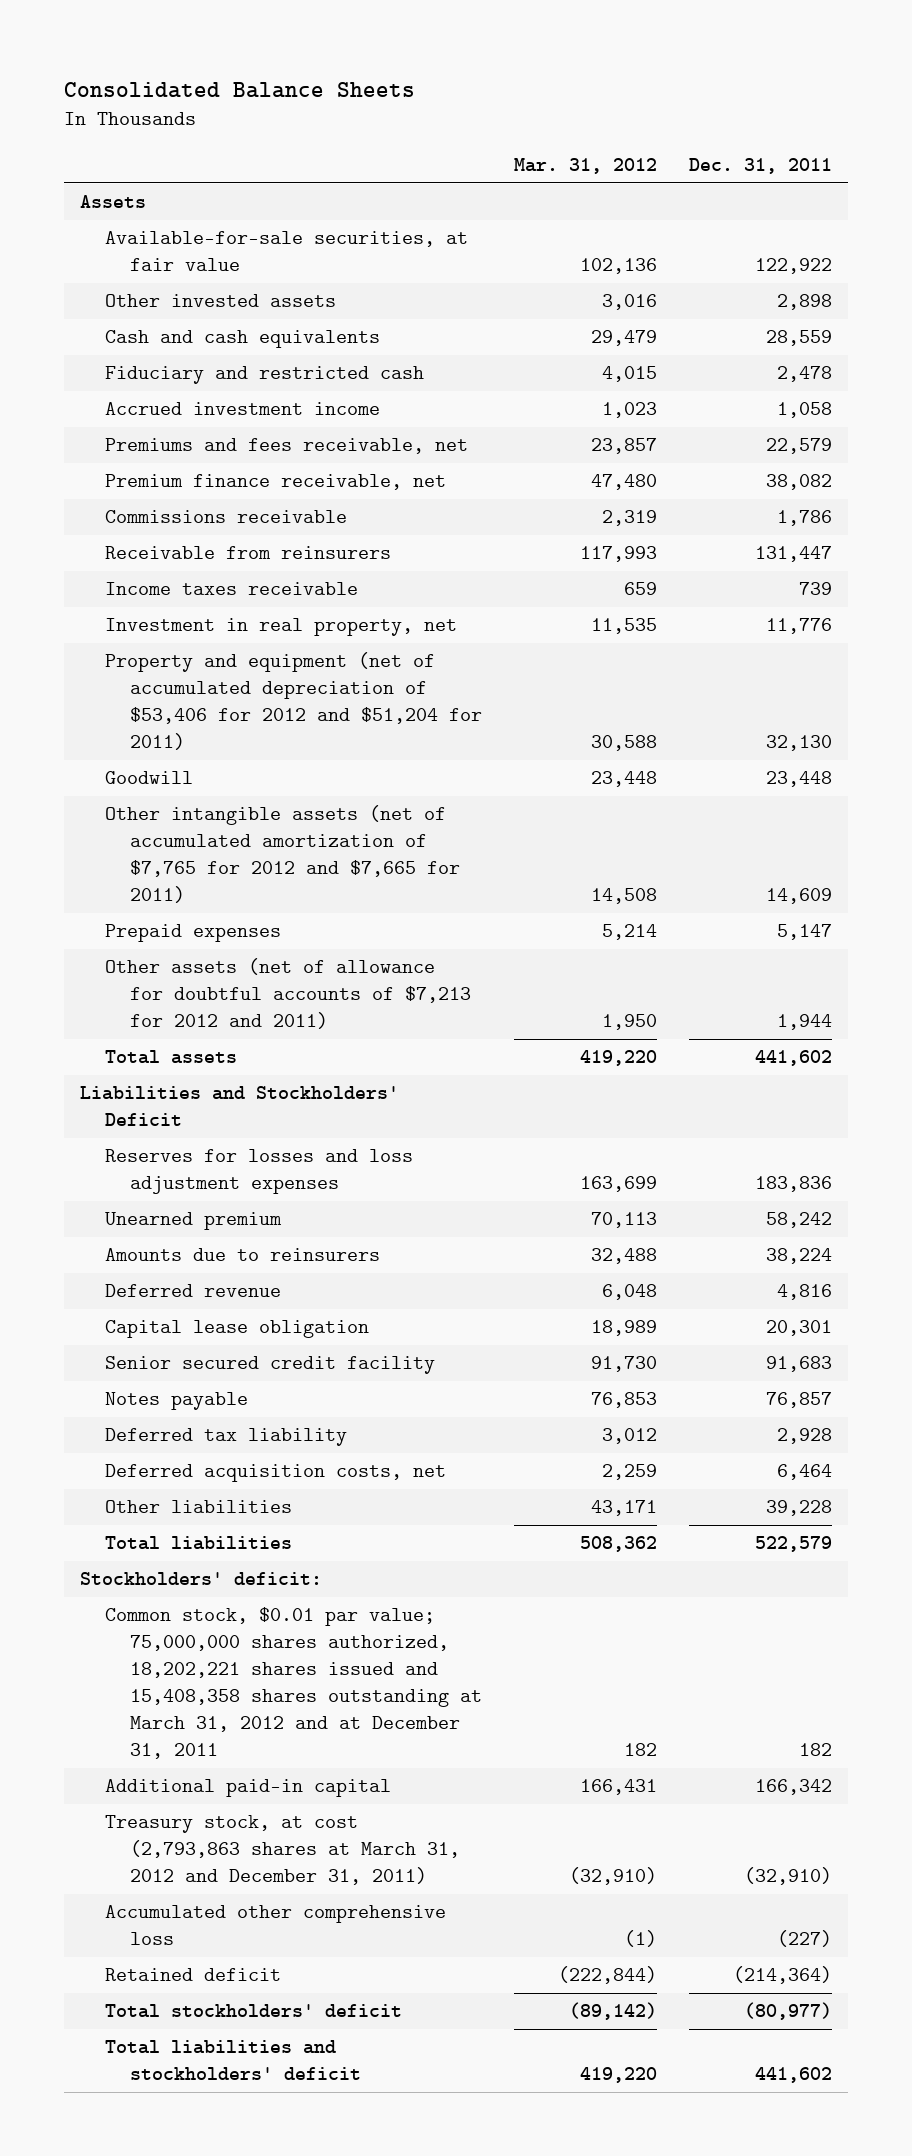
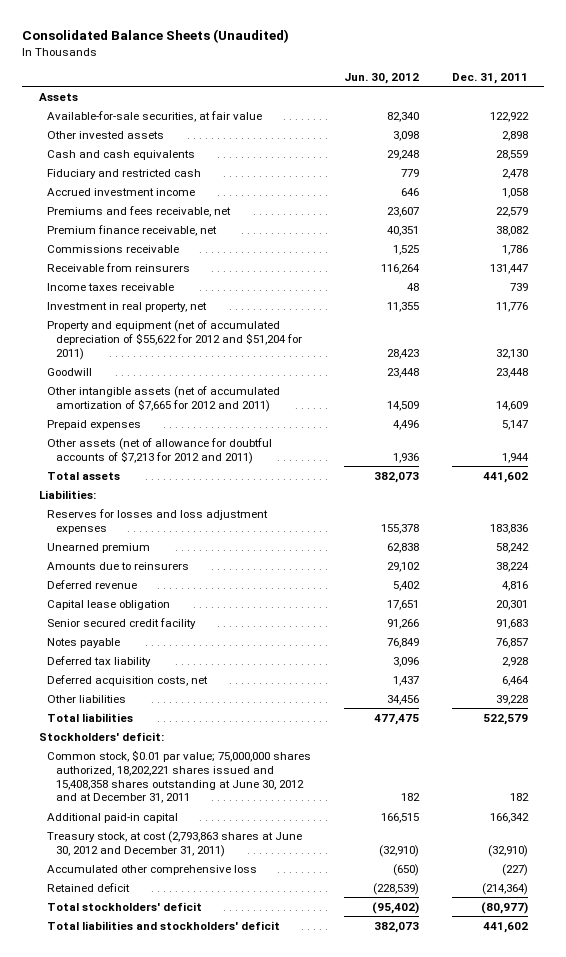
[64,81,416,98] Consolidated Balance Sheets -> [22,29,290,44] Consolidated Balance Sheets (Unaudited)
[514,157,658,174] Mar. 31, 2012 -> none
none -> [343,73,419,85] Jun. 30, 2012
[105,652,482,751] Property and equipment (net of accumulated depreciation of $53,406 for 2012 and $51,204 for 2011) -> [47,319,302,360] Property and equipment (net of accumulated depreciation of $55,622 for 2012 and $51,204 for 2011)
[105,805,460,904] Other intangible assets (net of accumulated amortization of $7,765 for 2012 and $7,665 for 2011) -> [47,385,281,412] Other intangible assets (net of accumulated amortization of $7,665 for 2012 and 2011)
[80,1086,400,1127] Liabilities and Stockholders' Deficit -> none
none -> [38,489,96,499] Liabilities:
[105,1607,482,1760] Common stock, $0.01 par value; 75,000,000 shares authorized, 18,202,221 shares issued and 15,408,358 shares outstanding at March 31, 2012 and at December 31, 2011 -> [47,749,312,804] Common stock, $0.01 par value; 75,000,000 shares authorized, 18,202,221 shares issued and 15,408,358 shares outstanding at June 30, 2012 and at December 31, 2011
[105,1815,460,1886] Treasury stock, at cost (2,793,863 shares at March 31, 2012 and December 31, 2011) -> [47,830,303,857] Treasury stock, at cost (2,793,863 shares at June 30, 2012 and December 31, 2011)

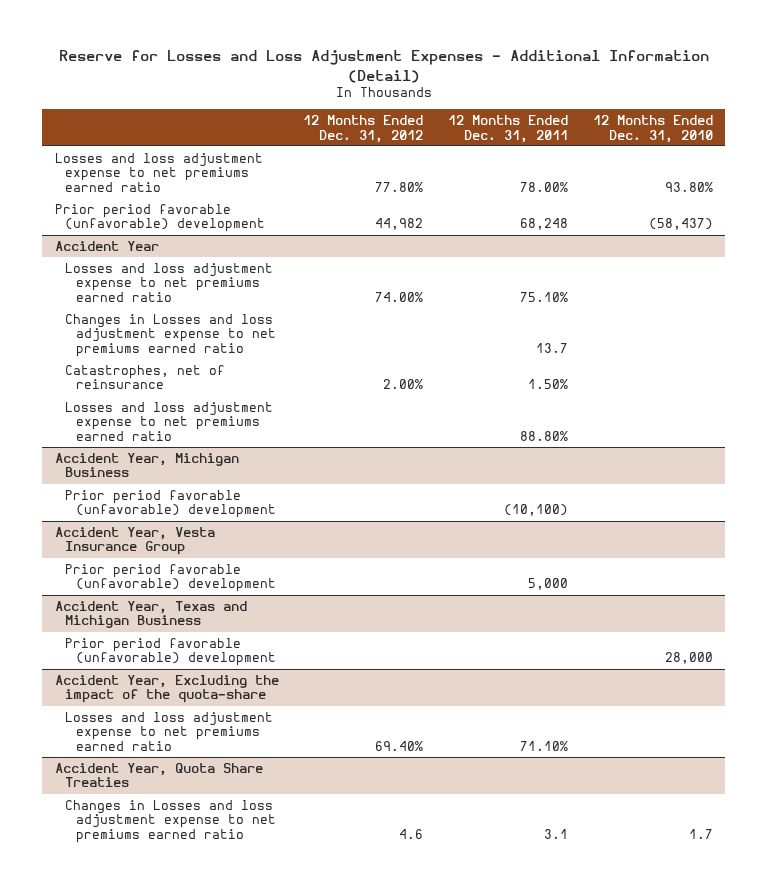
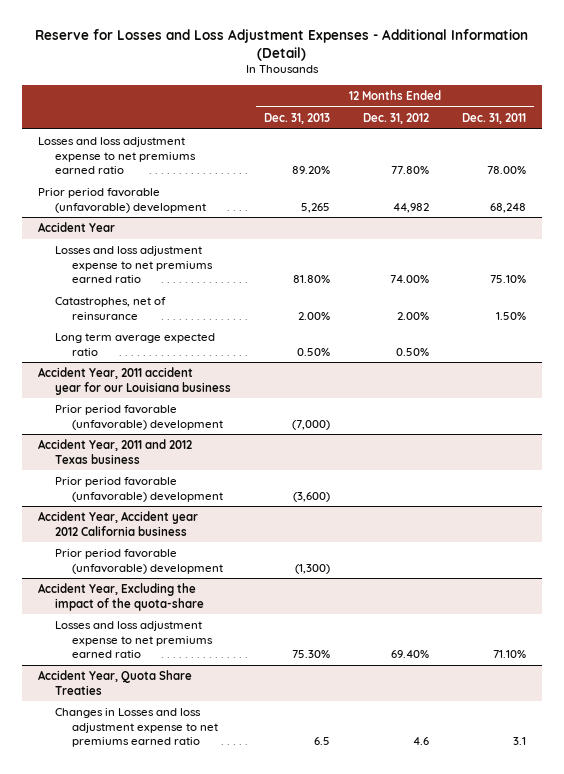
[592,114,713,143] 12 Months Ended Dec. 31, 2010 -> none
none -> [264,112,331,124] Dec. 31, 2013
[65,313,276,358] Changes in Losses and loss adjustment expense to net premiums earned ratio -> none
[65,401,274,442] Losses and loss adjustment expense to net premiums earned ratio -> none
[54,452,239,478] Accident Year, Michigan Business -> none
[65,489,276,519] Prior period favorable (unfavorable) development -> none
[54,526,215,556] Accident Year, Vesta Insurance Group -> none
[65,563,276,593] Prior period favorable (unfavorable) development -> none
[54,600,247,629] Accident Year, Texas and Michigan Business -> none
none -> [55,333,216,356] Long term average expected ratio
none -> [38,367,232,395] Accident Year, 2011 accident year for our Louisiana business
none -> [38,439,193,464] Accident Year, 2011 and 2012 Texas business
none -> [55,477,224,502] Prior period favorable (unfavorable) development
none -> [38,511,199,536] Accident Year, Accident year 2012 California business
none -> [55,549,224,574] Prior period favorable (unfavorable) development

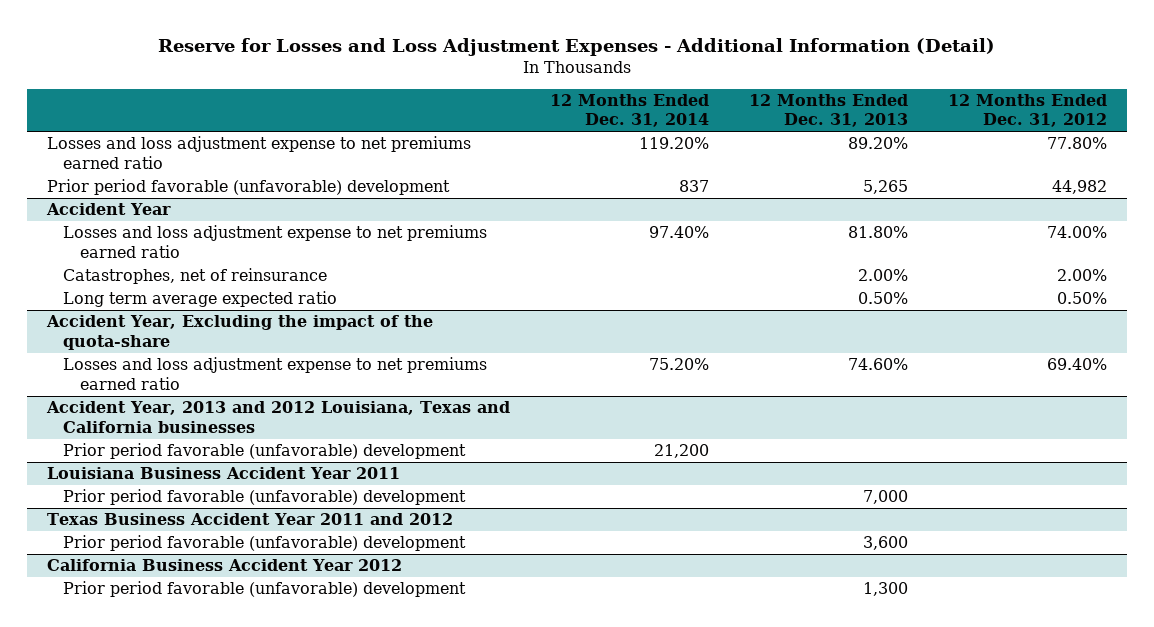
[461,112,526,124] Dec. 31, 2011 -> none
none -> [550,93,710,128] 12 Months Ended Dec. 31, 2014
[38,367,232,395] Accident Year, 2011 accident year for our Louisiana business -> none
[55,405,224,430] Prior period favorable (unfavorable) development -> none
[38,439,193,464] Accident Year, 2011 and 2012 Texas business -> none
[55,477,224,502] Prior period favorable (unfavorable) development -> none
[38,511,199,536] Accident Year, Accident year 2012 California business -> none
[55,549,224,574] Prior period favorable (unfavorable) development -> none
[38,670,193,695] Accident Year, Quota Share Treaties -> none
[55,708,219,748] Changes in Losses and loss adjustment expense to net premiums earned ratio -> none
[292,650,331,659] 75.30% -> [848,358,909,371] 74.60%
none -> [46,401,511,433] Accident Year, 2013 and 2012 Louisiana, Texas and California businesses
none -> [63,443,467,460] Prior period favorable (unfavorable) development
none -> [47,467,401,480] Louisiana Business Accident Year 2011
none -> [63,489,467,506] Prior period favorable (unfavorable) development
none -> [47,513,454,526] Texas Business Accident Year 2011 and 2012
none -> [63,535,467,552] Prior period favorable (unfavorable) development
none -> [47,559,403,572] California Business Accident Year 2012
none -> [63,581,467,598] Prior period favorable (unfavorable) development

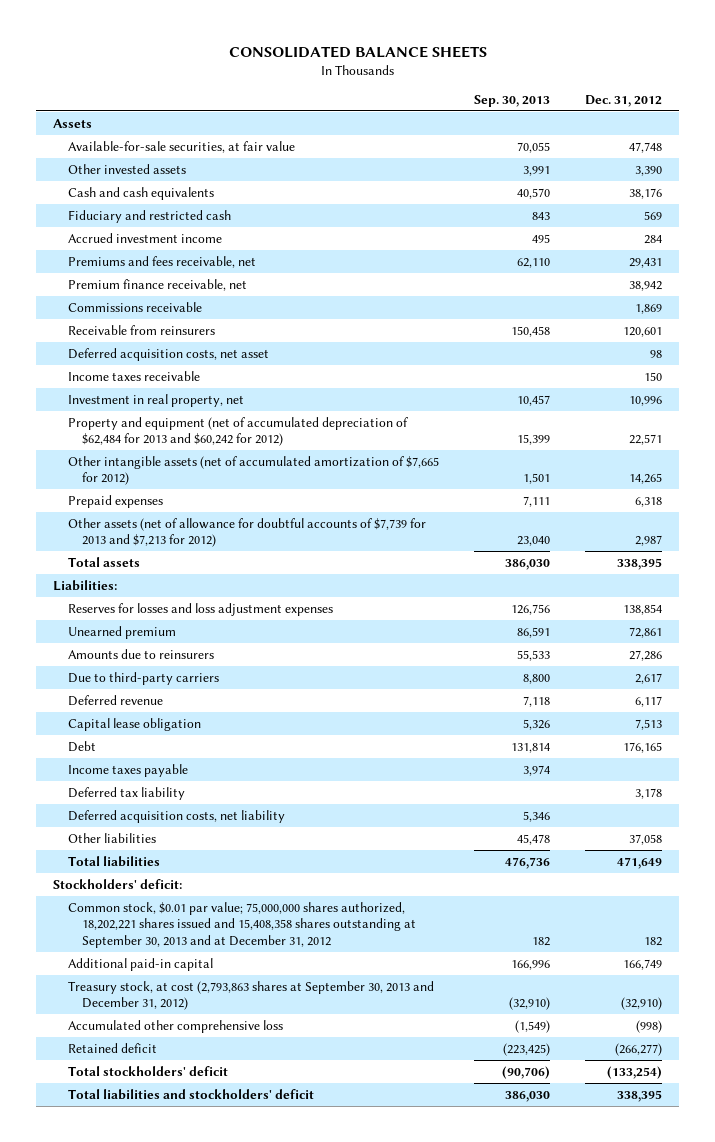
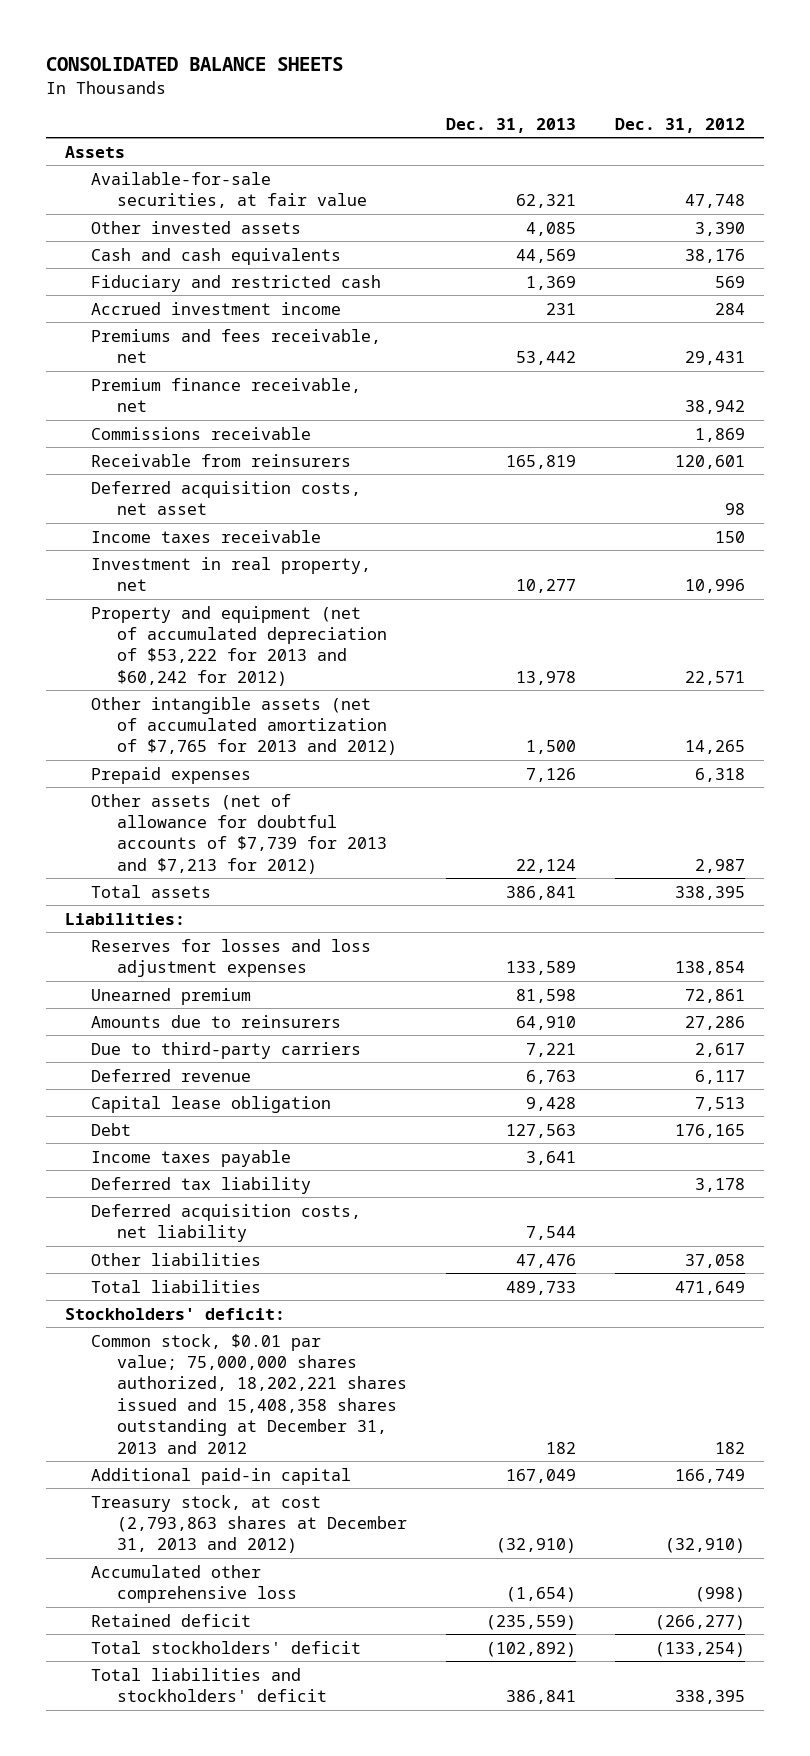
[473,94,550,107] Sep. 30, 2013 -> none
none -> [445,117,576,133] Dec. 31, 2013
[67,416,408,447] Property and equipment (net of accumulated depreciation of $62,484 for 2013 and $60,242 for 2012) -> [90,605,387,686] Property and equipment (net of accumulated depreciation of $53,222 for 2013 and $60,242 for 2012)
[67,455,439,486] Other intangible assets (net of accumulated amortization of $7,665 for 2012) -> [90,696,397,756] Other intangible assets (net of accumulated amortization of $7,765 for 2013 and 2012)
[67,901,416,948] Common stock, $0.01 par value; 75,000,000 shares authorized, 18,202,221 shares issued and 15,408,358 shares outstanding at September 30, 2013 and at December 31, 2012 -> [90,1333,407,1454] Common stock, $0.01 par value; 75,000,000 shares authorized, 18,202,221 shares issued and 15,408,358 shares outstanding at December 31, 2013 and 2012
[67,980,434,1011] Treasury stock, at cost (2,793,863 shares at September 30, 2013 and December 31, 2012) -> [90,1494,407,1554] Treasury stock, at cost (2,793,863 shares at December 31, 2013 and 2012)

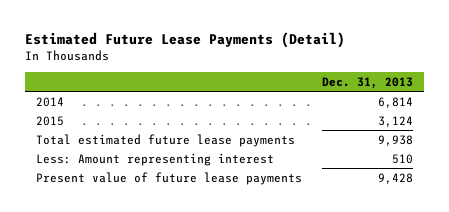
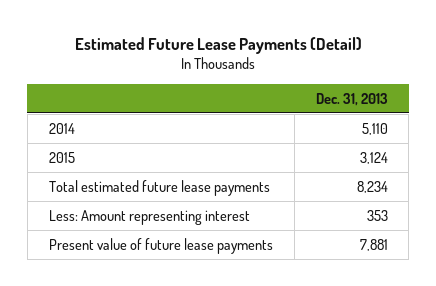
[378,96,414,108] 6,814 -> [361,122,388,135] 5,110
[378,134,414,146] 9,938 -> [356,180,388,193] 8,234
[392,153,414,164] 510 -> [366,209,388,221] 353
[378,172,414,184] 9,428 -> [359,238,388,251] 7,881

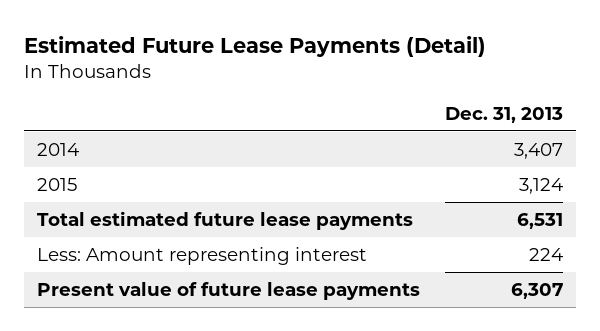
[361,122,388,135] 5,110 -> [513,142,563,159] 3,407
[356,180,388,193] 8,234 -> [516,212,563,229] 6,531
[366,209,388,221] 353 -> [528,247,563,261] 224
[359,238,388,251] 7,881 -> [510,282,563,299] 6,307

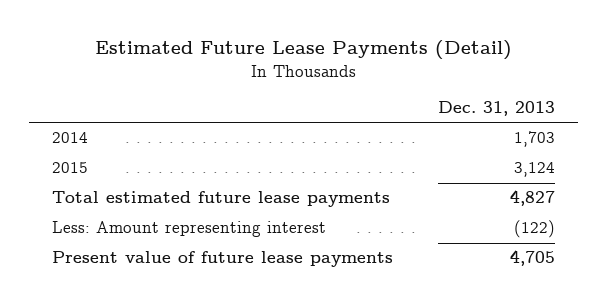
[513,142,563,159] 3,407 -> [514,131,556,148] 1,703
[516,212,563,229] 6,531 -> [510,190,556,207] 4,827
[528,247,563,261] 224 -> [514,220,556,239] (122)
[510,282,563,299] 6,307 -> [510,250,556,267] 4,705

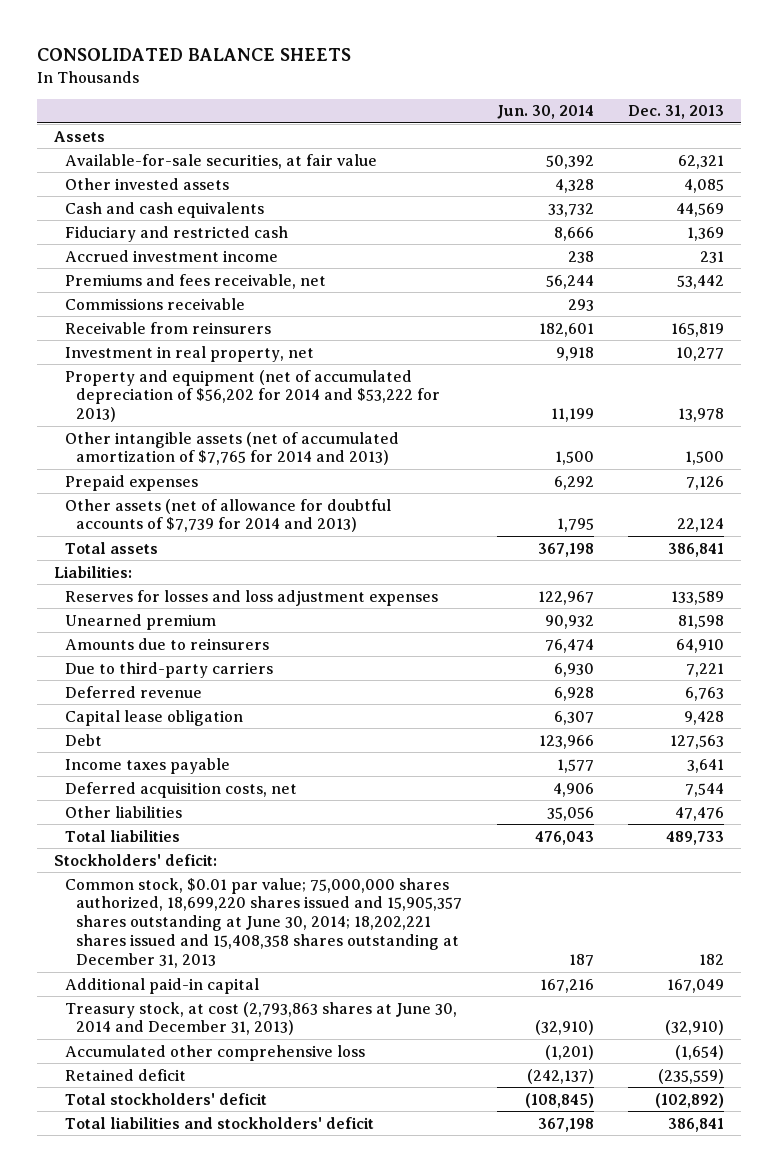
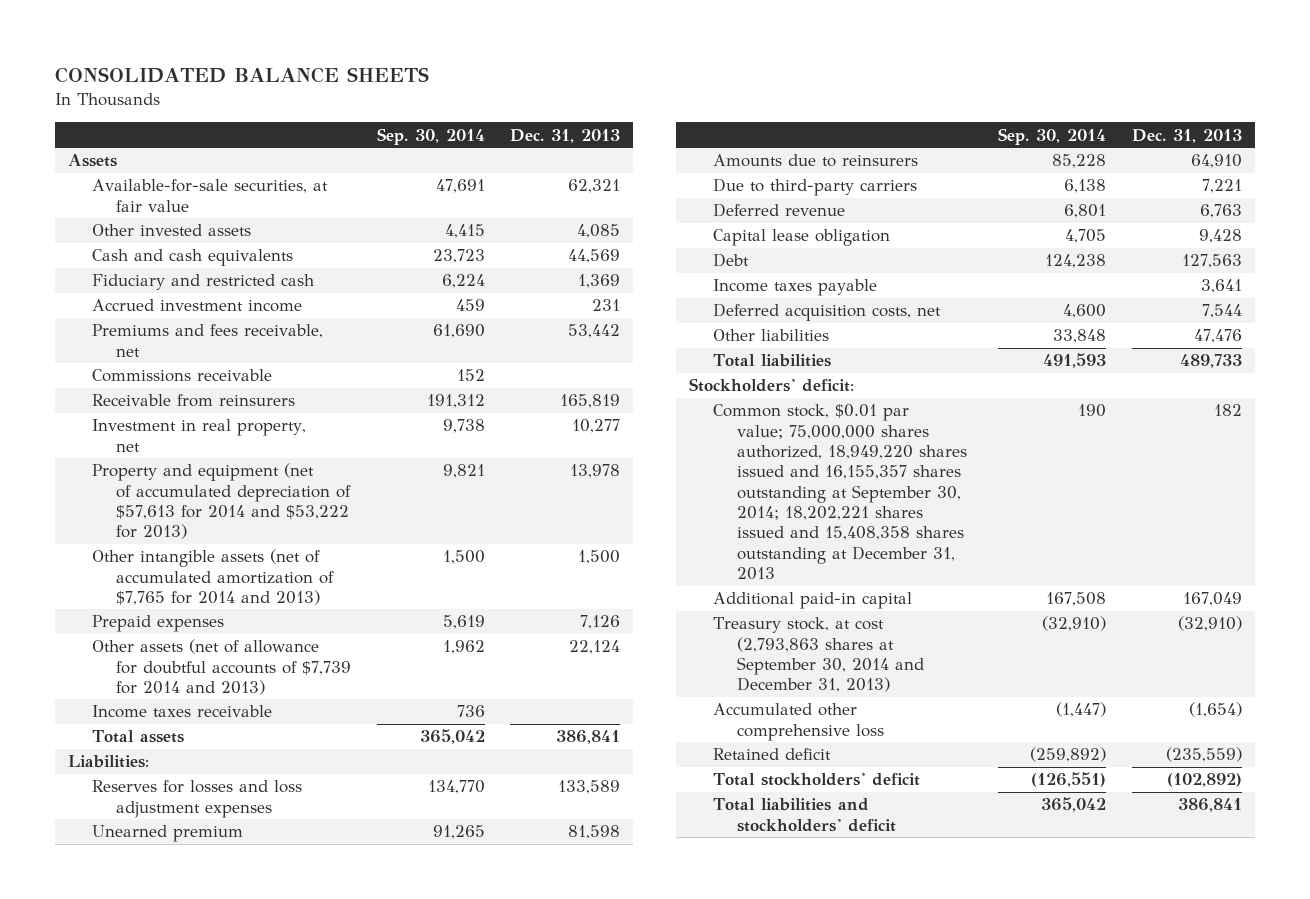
[496,105,594,120] Jun. 30, 2014 -> none
none -> [376,127,485,145] Sep. 30, 2014
[65,369,441,423] Property and equipment (net of accumulated depreciation of $56,202 for 2014 and $53,222 for 2013) -> [91,463,351,540] Property and equipment (net of accumulated depreciation of $57,613 for 2014 and $53,222 for 2013)
none -> [91,705,272,719] Income taxes receivable
[65,877,463,969] Common stock, $0.01 par value; 75,000,000 shares authorized, 18,699,220 shares issued and 15,905,357 shares outstanding at June 30, 2014; 18,202,221 shares issued and 15,408,358 shares outstanding at December 31, 2013 -> [713,404,968,581] Common stock, $0.01 par value; 75,000,000 shares authorized, 18,949,220 shares issued and 16,155,357 shares outstanding at September 30, 2014; 18,202,221 shares issued and 15,408,358 shares outstanding at December 31, 2013
[65,1001,458,1036] Treasury stock, at cost (2,793,863 shares at June 30, 2014 and December 31, 2013) -> [713,617,925,693] Treasury stock, at cost (2,793,863 shares at September 30, 2014 and December 31, 2013)

